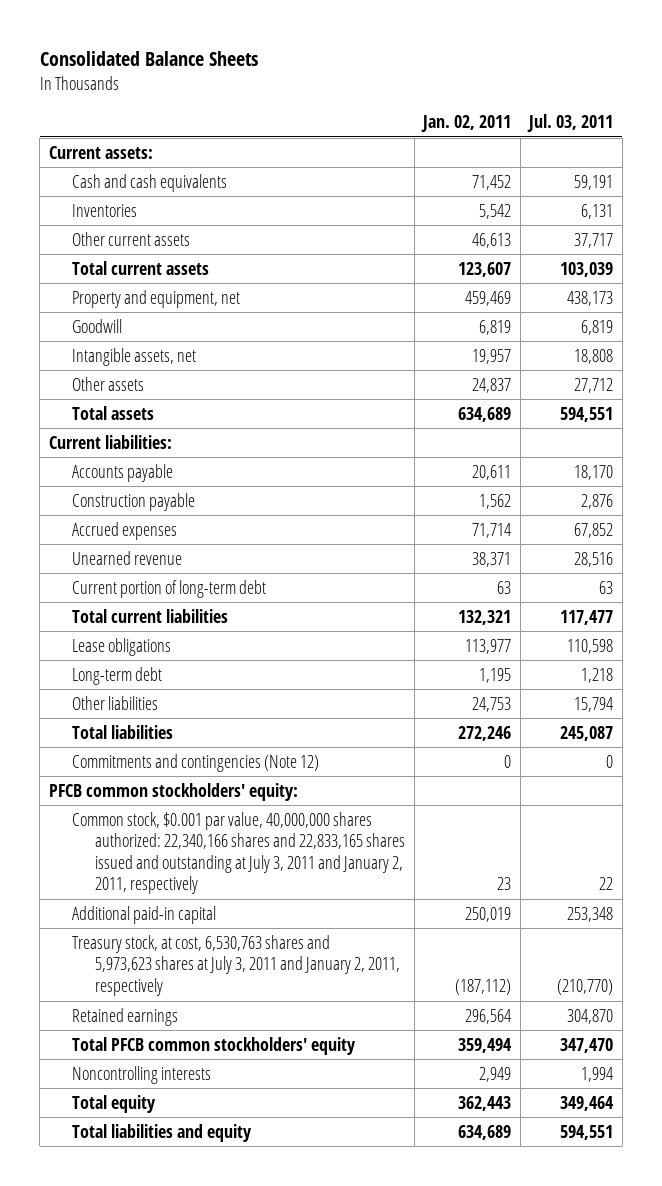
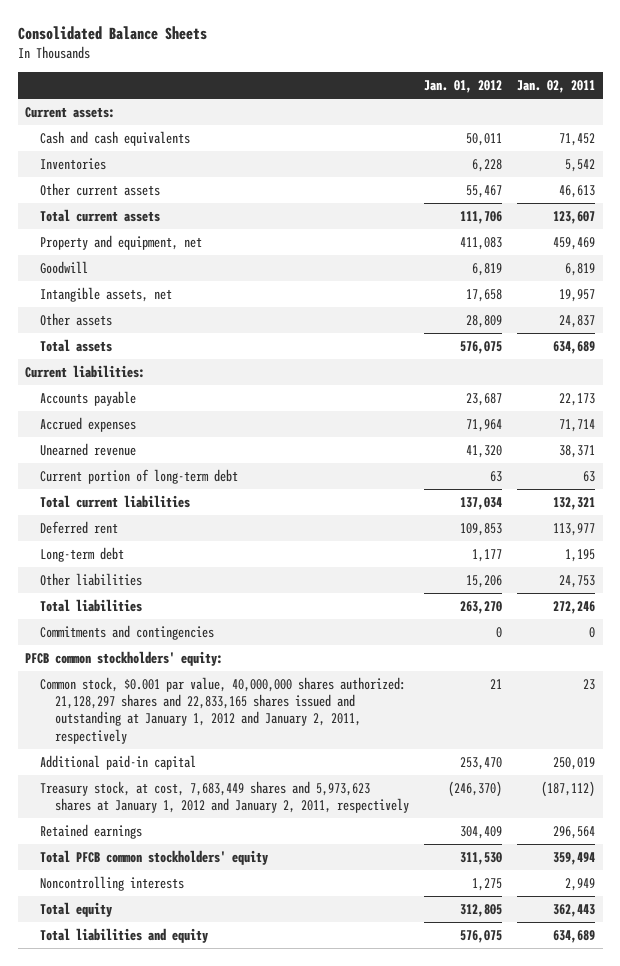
[527,114,614,133] Jul. 03, 2011 -> none
none -> [424,80,503,94] Jan. 01, 2012
[71,492,195,511] Construction payable -> none
[472,464,512,480] 20,611 -> [559,392,596,406] 22,173
[71,637,171,656] Lease obligations -> [40,520,119,534] Deferred rent
[71,753,319,772] Commitments and contingencies (Note 12) -> [40,624,215,640] Commitments and contingencies
[71,811,406,895] Common stock, $0.001 par value, 40,000,000 shares authorized: 22,340,166 shares and 22,833,165 shares issued and outstanding at July 3, 2011 and January 2, 2011, respectively -> [40,676,407,744] Common stock, $0.001 par value, 40,000,000 shares authorized: 21,128,297 shares and 22,833,165 shares issued and outstanding at January 1, 2012 and January 2, 2011, respectively
[71,934,401,996] Treasury stock, at cost, 6,530,763 shares and 5,973,623 shares at July 3, 2011 and January 2, 2011, respectively -> [40,780,410,814] Treasury stock, at cost, 7,683,449 shares and 5,973,623 shares at January 1, 2012 and January 2, 2011, respectively

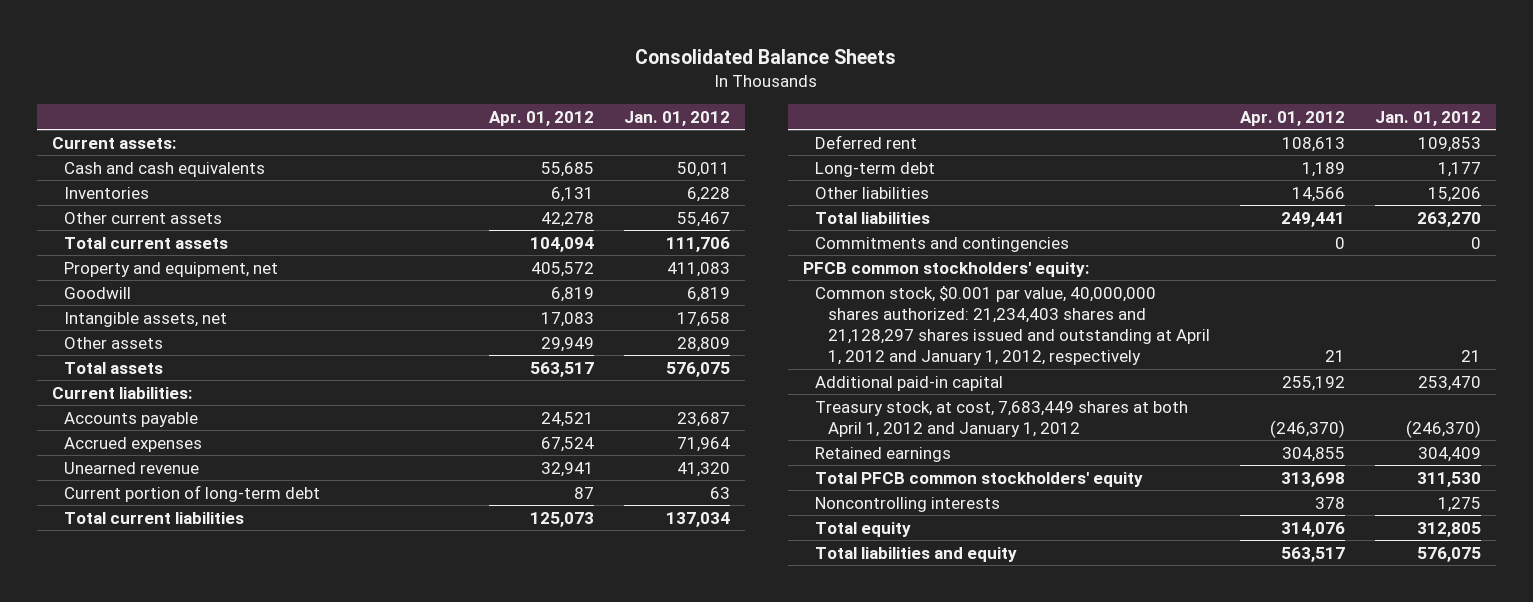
[517,80,596,94] Jan. 02, 2011 -> none
none -> [488,110,594,126] Apr. 01, 2012
[40,676,407,744] Common stock, $0.001 par value, 40,000,000 shares authorized: 21,128,297 shares and 22,833,165 shares issued and outstanding at January 1, 2012 and January 2, 2011, respectively -> [815,285,1210,365] Common stock, $0.001 par value, 40,000,000 shares authorized: 21,234,403 shares and 21,128,297 shares issued and outstanding at April 1, 2012 and January 1, 2012, respectively
[40,780,410,814] Treasury stock, at cost, 7,683,449 shares and 5,973,623 shares at January 1, 2012 and January 2, 2011, respectively -> [815,400,1189,437] Treasury stock, at cost, 7,683,449 shares at both April 1, 2012 and January 1, 2012

